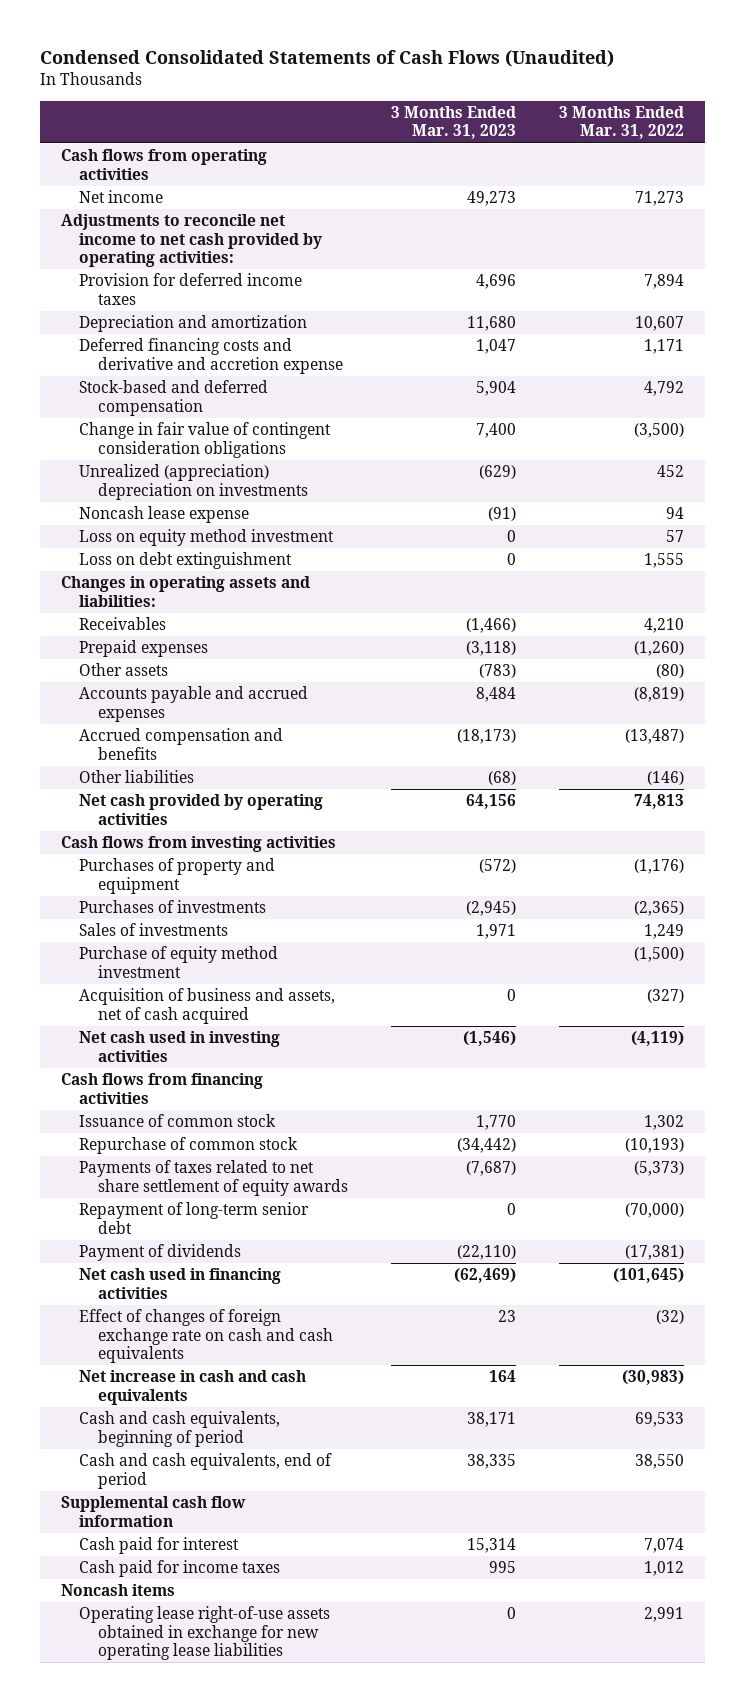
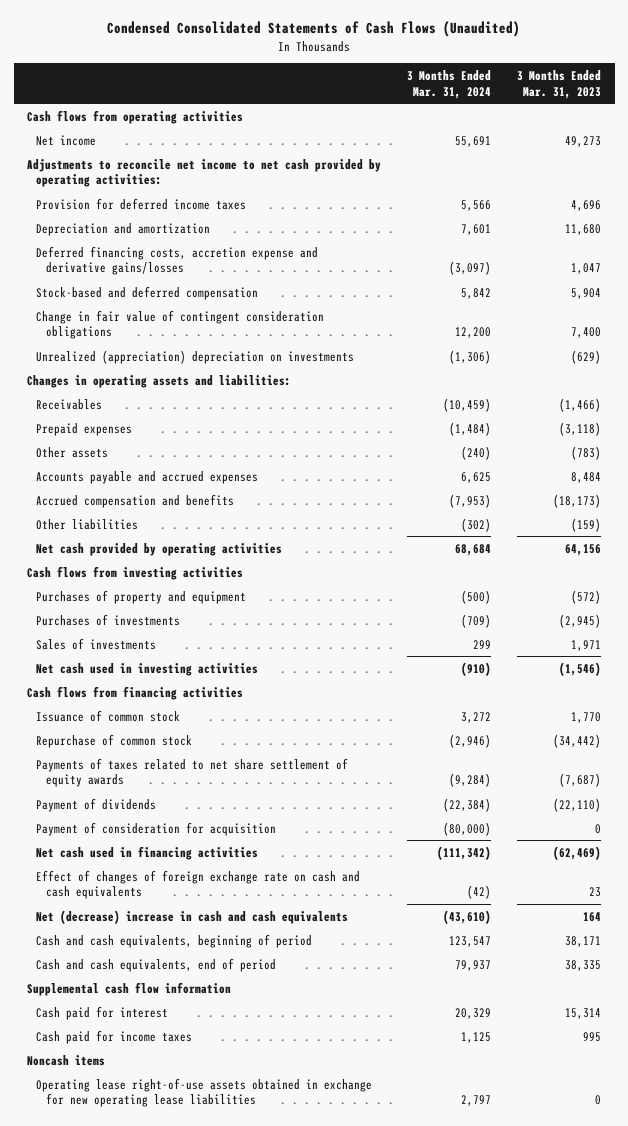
[558,106,684,140] 3 Months Ended Mar. 31, 2022 -> none
none -> [407,69,492,99] 3 Months Ended Mar. 31, 2024
[79,338,343,374] Deferred financing costs and derivative and accretion expense -> [36,245,319,276] Deferred financing costs, accretion expense and derivative gains/losses
[79,506,250,524] Noncash lease expense -> none
[79,529,335,547] Loss on equity method investment -> none
[79,552,293,570] Loss on debt extinguishment -> none
[487,771,516,786] (68) -> [571,517,602,532] (159)
[79,946,279,978] Purchase of equity method investment -> none
[79,988,336,1024] Acquisition of business and assets, net of cash acquired -> none
[79,1202,310,1234] Repayment of long-term senior debt -> none
none -> [36,821,277,836] Payment of consideration for acquisition
[79,1370,307,1405] Net increase in cash and cash equivalents -> [36,909,349,924] Net (decrease) increase in cash and cash equivalents

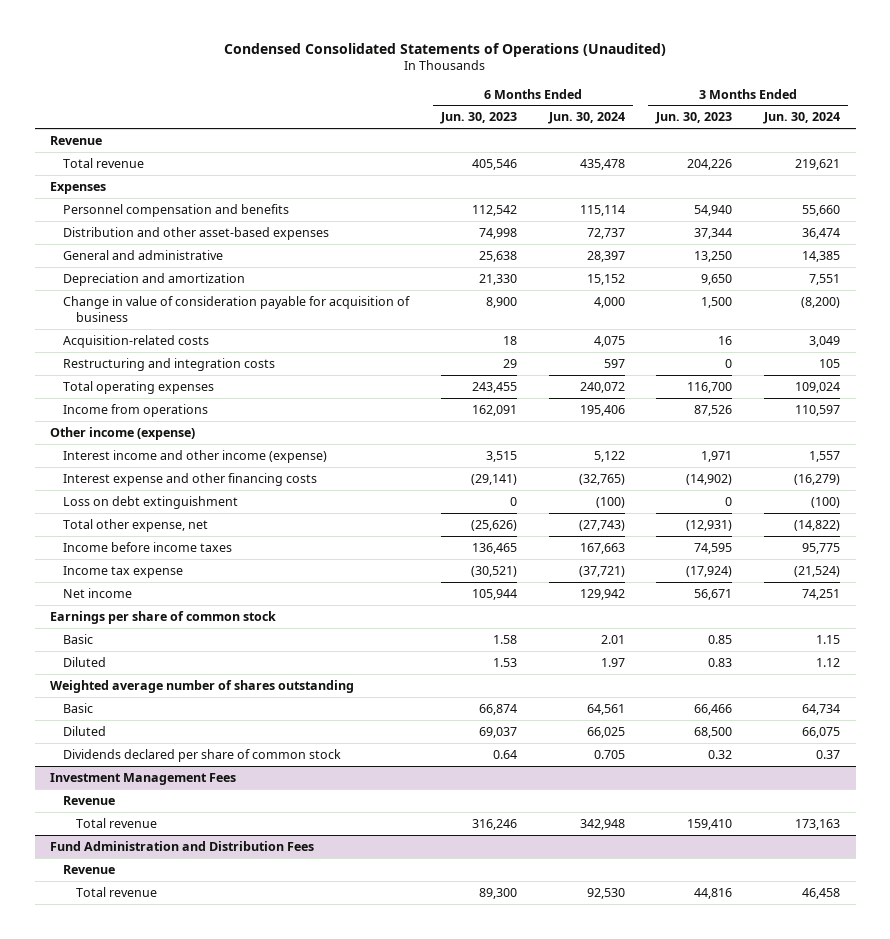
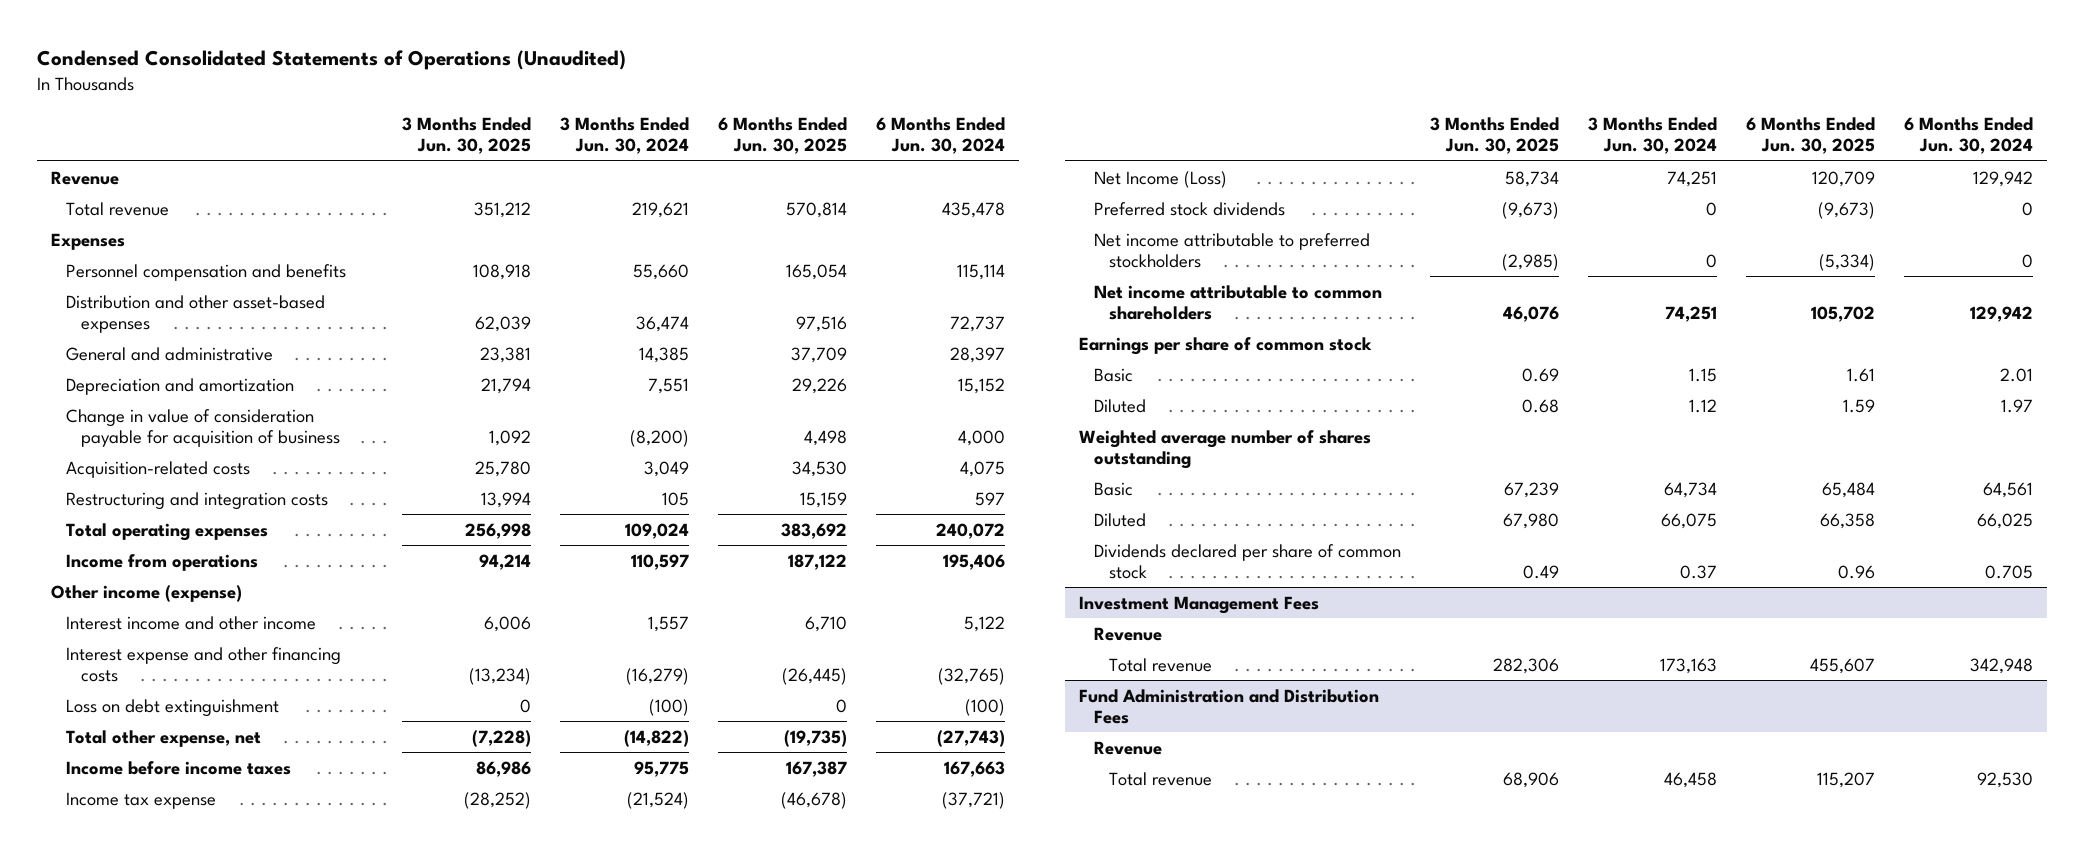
[440,112,518,125] Jun. 30, 2023 -> none
[655,112,733,125] Jun. 30, 2023 -> none
none -> [402,116,532,155] 3 Months Ended Jun. 30, 2025
none -> [717,116,847,155] 6 Months Ended Jun. 30, 2025
[63,449,328,463] Interest income and other income (expense) -> [66,615,317,630] Interest income and other income
[63,587,133,598] Net income -> [1094,170,1228,188] Net Income (Loss)
none -> [1094,201,1286,216] Preferred stock dividends
none -> [1094,232,1371,268] Net income attributable to preferred stockholders
none -> [1094,284,1383,320] Net income attributable to common shareholders

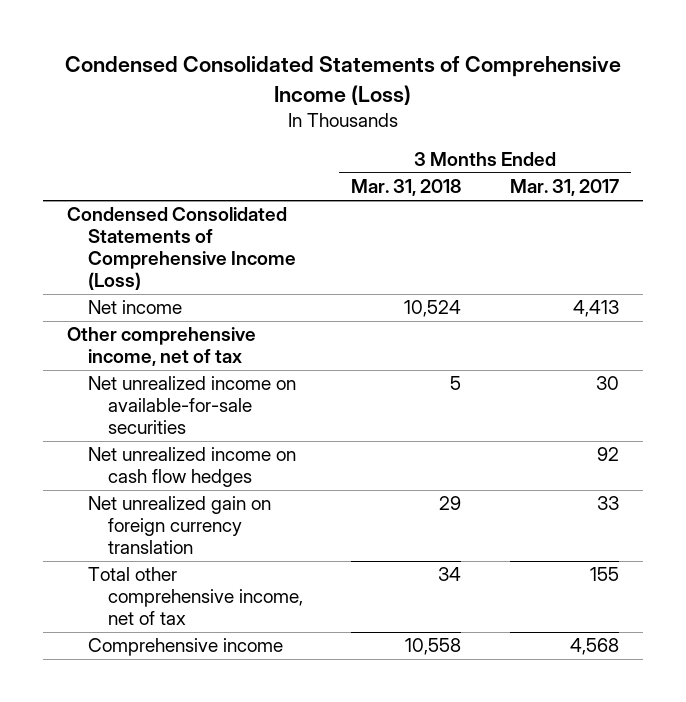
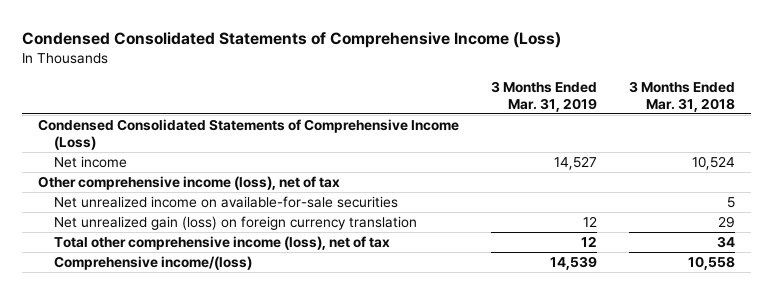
[509,179,619,197] Mar. 31, 2017 -> none
none -> [491,81,598,112] 3 Months Ended Mar. 31, 2019
[67,327,257,367] Other comprehensive income, net of tax -> [38,176,341,191] Other comprehensive income (loss), net of tax
[87,447,296,488] Net unrealized income on cash flow hedges -> none
[87,496,271,555] Net unrealized gain on foreign currency translation -> [53,216,417,231] Net unrealized gain (loss) on foreign currency translation
[87,567,304,626] Total other comprehensive income, net of tax -> [53,236,390,251] Total other comprehensive income (loss), net of tax
[87,638,283,657] Comprehensive income -> [53,256,252,271] Comprehensive income/(loss)

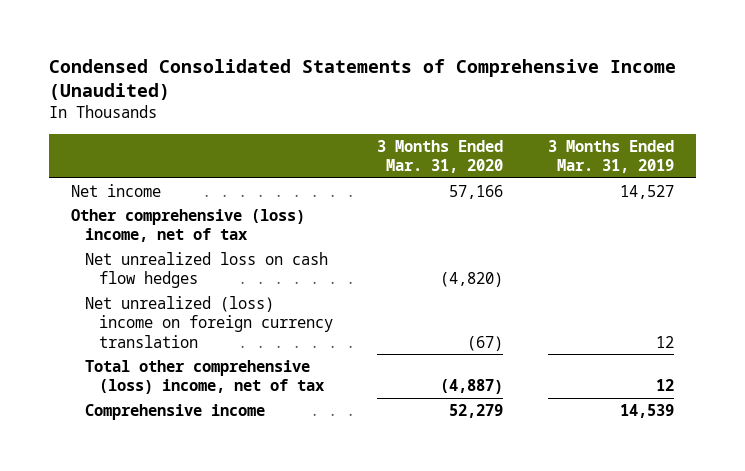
[22,32,562,49] Condensed Consolidated Statements of Comprehensive Income (Loss) -> [48,58,676,101] Condensed Consolidated Statements of Comprehensive Income (Unaudited)
[629,81,736,112] 3 Months Ended Mar. 31, 2018 -> none
none -> [377,139,504,174] 3 Months Ended Mar. 31, 2020
[38,119,460,150] Condensed Consolidated Statements of Comprehensive Income (Loss) -> none
[53,196,398,209] Net unrealized income on available-for-sale securities -> none
[38,176,341,191] Other comprehensive income (loss), net of tax -> [70,208,305,243] Other comprehensive (loss) income, net of tax
none -> [84,251,328,289] Net unrealized loss on cash flow hedges
[53,216,417,231] Net unrealized gain (loss) on foreign currency translation -> [84,295,333,348] Net unrealized (loss) income on foreign currency translation
[53,236,390,251] Total other comprehensive income (loss), net of tax -> [84,359,324,395] Total other comprehensive (loss) income, net of tax
[53,256,252,271] Comprehensive income/(loss) -> [84,403,265,420] Comprehensive income

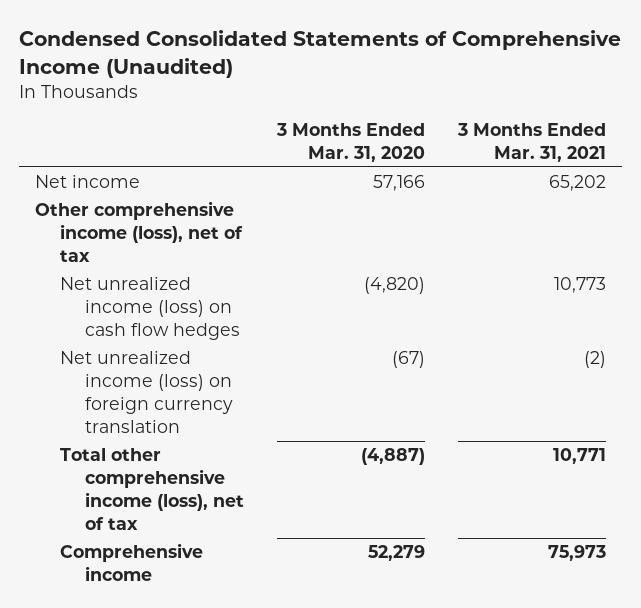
[548,139,675,174] 3 Months Ended Mar. 31, 2019 -> none
none -> [456,122,606,162] 3 Months Ended Mar. 31, 2021
[70,208,305,243] Other comprehensive (loss) income, net of tax -> [35,201,244,263] Other comprehensive income (loss), net of tax
[84,251,328,289] Net unrealized loss on cash flow hedges -> [60,277,241,341] Net unrealized income (loss) on cash flow hedges
[84,295,333,348] Net unrealized (loss) income on foreign currency translation -> [60,351,234,433] Net unrealized income (loss) on foreign currency translation
[84,359,324,395] Total other comprehensive (loss) income, net of tax -> [60,448,245,530] Total other comprehensive income (loss), net of tax

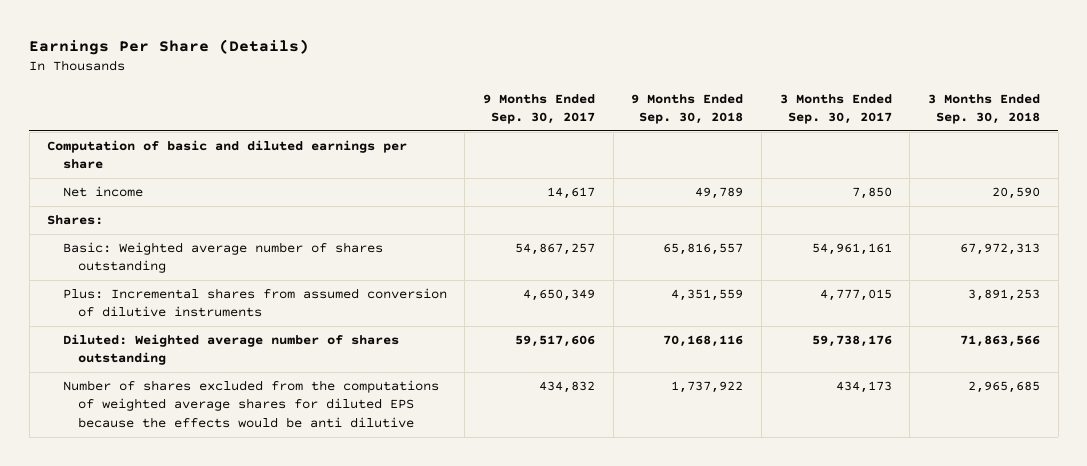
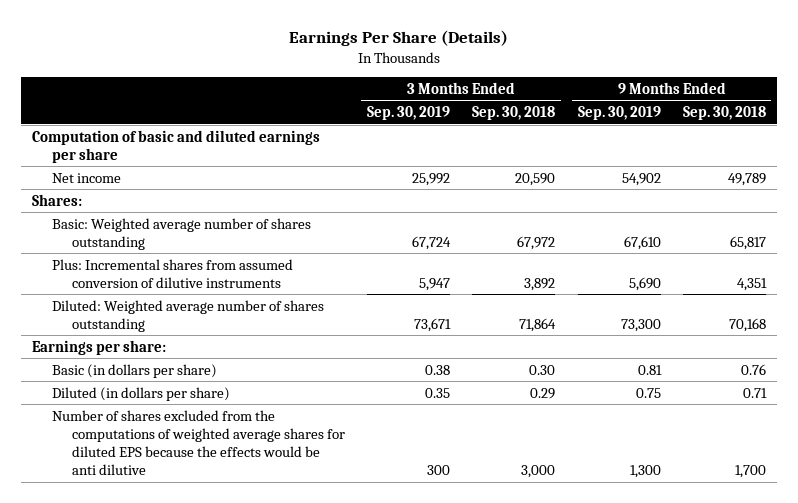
[483,93,596,124] 9 Months Ended Sep. 30, 2017 -> none
[779,93,892,124] 3 Months Ended Sep. 30, 2017 -> none
none -> [367,105,451,120] Sep. 30, 2019
none -> [577,105,661,120] Sep. 30, 2019
[663,243,744,256] 65,816,557 -> [729,235,766,250] 65,817
[960,243,1041,256] 67,972,313 -> [517,235,556,250] 67,972
[671,289,744,302] 4,351,559 -> [736,277,767,291] 4,351
[968,289,1041,302] 3,891,253 -> [524,277,556,291] 3,892
[663,335,744,348] 70,168,116 -> [728,317,766,332] 70,168
[960,335,1041,348] 71,863,566 -> [519,317,557,332] 71,864
none -> [31,339,166,355] Earnings per share:
none -> [51,363,217,378] Basic (in dollars per share)
none -> [51,386,230,401] Diluted (in dollars per share)
[671,381,744,394] 1,737,922 -> [734,465,766,479] 1,700
[968,381,1041,394] 2,965,685 -> [521,465,556,479] 3,000

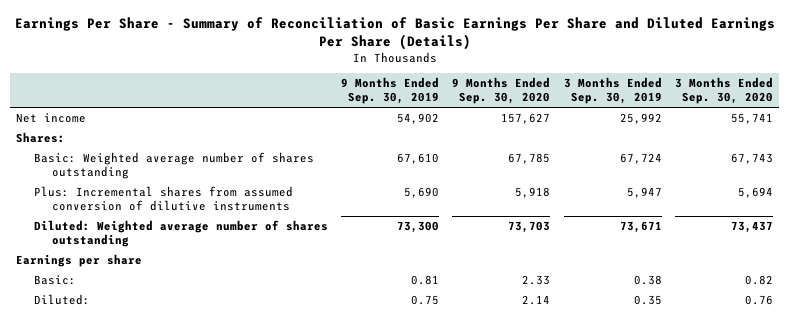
[288,30,508,47] Earnings Per Share (Details) -> [14,16,775,50] Earnings Per Share - Summary of Reconciliation of Basic Earnings Per Share and Diluted Earnings Per Share (Details)
[472,105,556,120] Sep. 30, 2018 -> none
[682,105,766,120] Sep. 30, 2018 -> none
none -> [452,77,551,105] 9 Months Ended Sep. 30, 2020
none -> [674,77,773,105] 3 Months Ended Sep. 30, 2020
[31,129,320,163] Computation of basic and diluted earnings per share -> none
[51,409,345,476] Number of shares excluded from the computations of weighted average shares for diluted EPS because the effects would be anti dilutive -> none
[31,339,166,355] Earnings per share: -> [16,254,143,268] Earnings per share
[51,363,217,378] Basic (in dollars per share) -> [34,275,77,286] Basic:
[51,386,230,401] Diluted (in dollars per share) -> [34,294,91,306] Diluted:

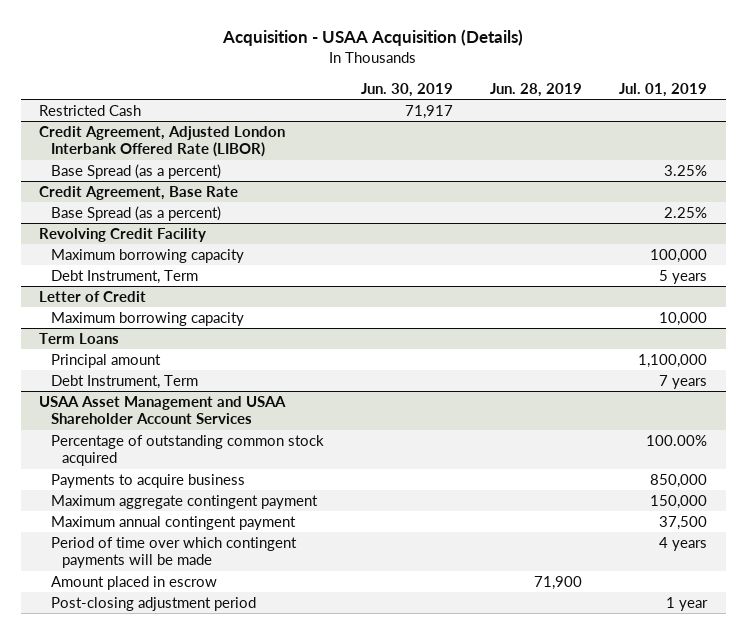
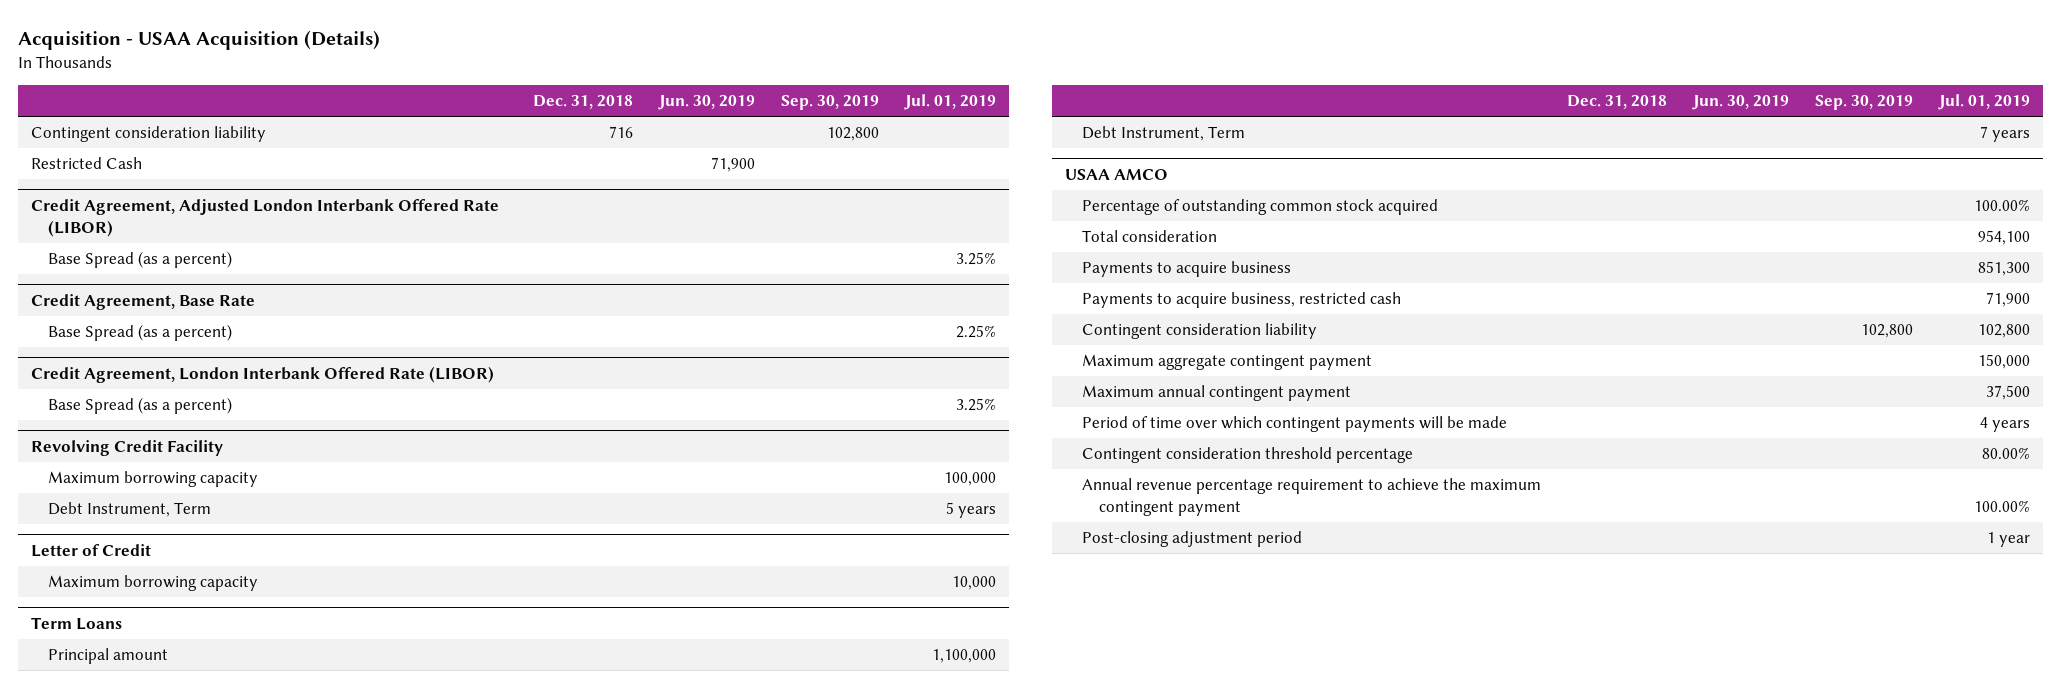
[489,82,582,97] Jun. 28, 2019 -> none
none -> [532,95,633,110] Dec. 31, 2018
none -> [780,95,879,111] Sep. 30, 2019
none -> [30,126,266,143] Contingent consideration liability
[404,104,453,119] 71,917 -> [710,157,755,173] 71,900
none -> [30,366,494,384] Credit Agreement, London Interbank Offered Rate (LIBOR)
none -> [47,397,232,415] Base Spread (as a percent)
[39,395,287,425] USAA Asset Management and USAA Shareholder Account Services -> [1064,169,1168,181] USAA AMCO
none -> [1081,230,1217,243] Total consideration
[650,473,708,488] 850,000 -> [1977,261,2030,277] 851,300
none -> [1081,292,1401,309] Payments to acquire business, restricted cash
none -> [1081,323,1317,340] Contingent consideration liability
[50,575,217,590] Amount placed in escrow -> none
none -> [1081,447,1413,464] Contingent consideration threshold percentage
none -> [1081,478,1541,517] Annual revenue percentage requirement to achieve the maximum contingent payment

